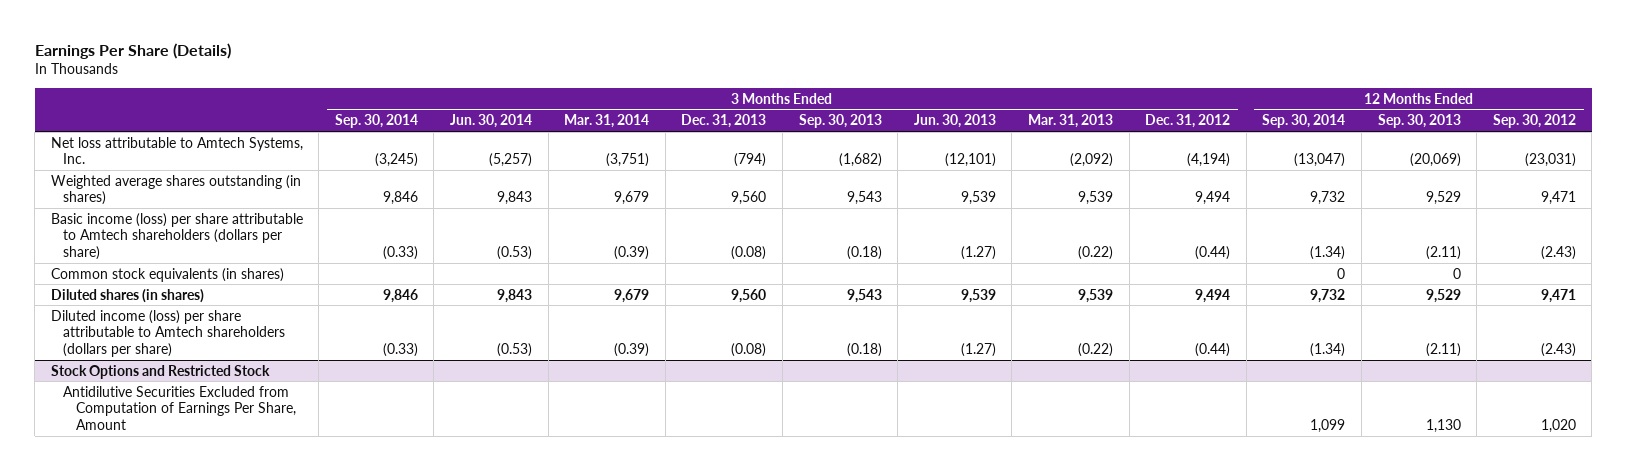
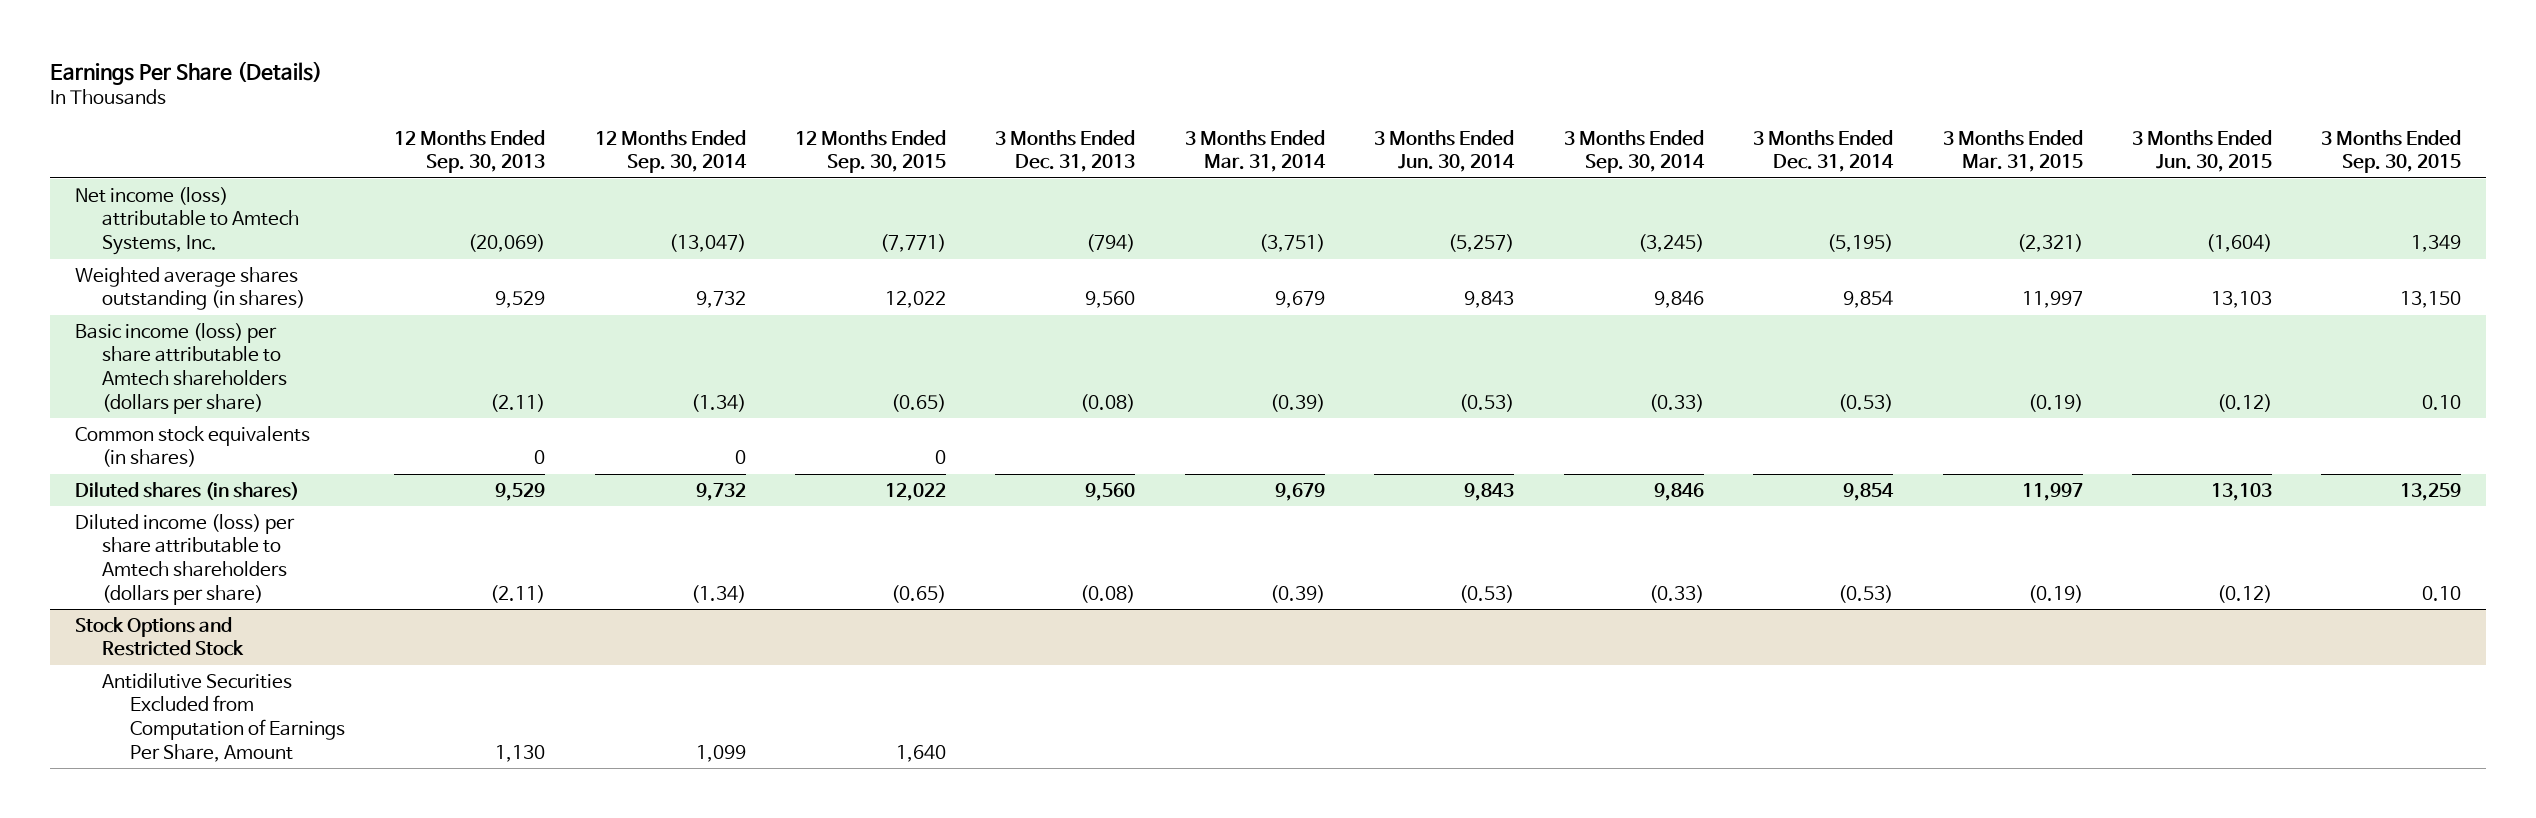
[798,114,882,129] Sep. 30, 2013 -> none
[913,114,996,129] Jun. 30, 2013 -> none
[1027,114,1113,129] Mar. 31, 2013 -> none
[1145,114,1231,129] Dec. 31, 2012 -> none
[1492,114,1576,129] Sep. 30, 2012 -> none
none -> [795,129,947,174] 12 Months Ended Sep. 30, 2015
none -> [1753,129,1895,173] 3 Months Ended Dec. 31, 2014
none -> [1942,129,2083,173] 3 Months Ended Mar. 31, 2015
none -> [2131,129,2272,173] 3 Months Ended Jun. 30, 2015
none -> [2321,129,2462,174] 3 Months Ended Sep. 30, 2015
[50,136,303,165] Net loss attributable to Amtech Systems, Inc. -> [74,186,300,256] Net income (loss) attributable to Amtech Systems, Inc.

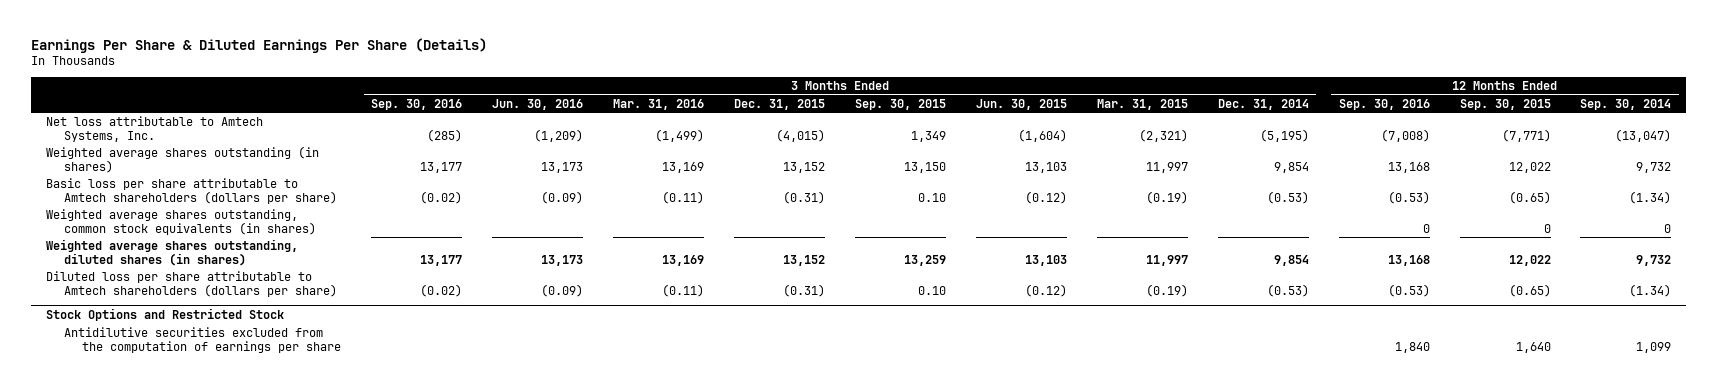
[50,60,323,85] Earnings Per Share (Details) -> [31,37,488,53] Earnings Per Share & Diluted Earnings Per Share (Details)
[394,129,546,174] 12 Months Ended Sep. 30, 2013 -> none
[995,129,1136,173] 3 Months Ended Dec. 31, 2013 -> none
[1184,129,1326,173] 3 Months Ended Mar. 31, 2014 -> none
[1374,129,1516,173] 3 Months Ended Jun. 30, 2014 -> none
[1563,129,1705,174] 3 Months Ended Sep. 30, 2014 -> none
none -> [371,98,463,110] Sep. 30, 2016
none -> [492,98,584,110] Jun. 30, 2016
none -> [613,98,705,110] Mar. 31, 2016
none -> [734,98,826,110] Dec. 31, 2015
none -> [1338,98,1430,110] Sep. 30, 2016
[74,186,300,256] Net income (loss) attributable to Amtech Systems, Inc. -> [46,116,264,142] Net loss attributable to Amtech Systems, Inc.
[74,322,288,414] Basic income (loss) per share attributable to Amtech shareholders (dollars per share) -> [46,178,338,204] Basic loss per share attributable to Amtech shareholders (dollars per share)
[74,425,310,468] Common stock equivalents (in shares) -> [46,209,317,235] Weighted average shares outstanding, common stock equivalents (in shares)
[74,481,299,500] Diluted shares (in shares) -> [46,239,299,266] Weighted average shares outstanding, diluted shares (in shares)
[74,513,295,605] Diluted income (loss) per share attributable to Amtech shareholders (dollars per share) -> [46,271,338,297] Diluted loss per share attributable to Amtech shareholders (dollars per share)
[102,672,345,762] Antidilutive Securities Excluded from Computation of Earnings Per Share, Amount -> [64,327,342,353] Antidilutive securities excluded from the computation of earnings per share

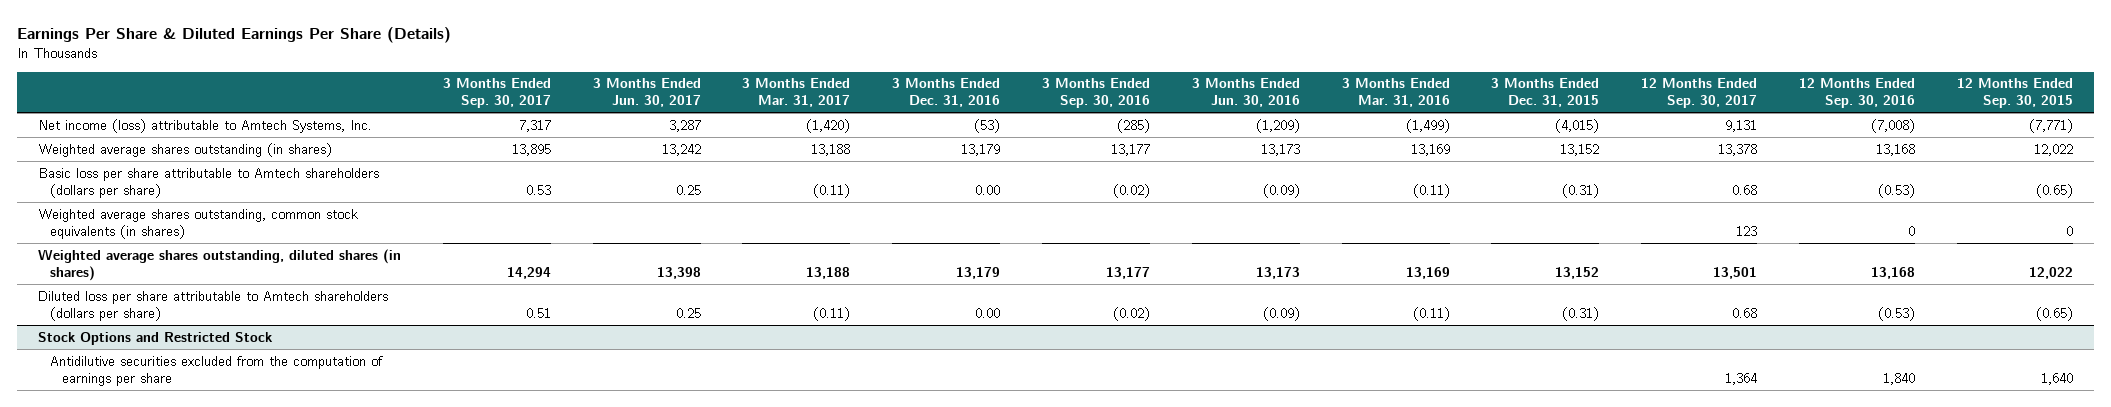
[854,98,946,110] Sep. 30, 2015 -> none
[975,98,1067,110] Jun. 30, 2015 -> none
[1096,98,1188,110] Mar. 31, 2015 -> none
[1217,98,1309,110] Dec. 31, 2014 -> none
[1580,98,1672,110] Sep. 30, 2014 -> none
none -> [442,78,551,109] 3 Months Ended Sep. 30, 2017
none -> [592,78,701,108] 3 Months Ended Jun. 30, 2017
none -> [742,78,851,108] 3 Months Ended Mar. 31, 2017
none -> [892,78,1001,108] 3 Months Ended Dec. 31, 2016
none -> [1641,78,1758,109] 12 Months Ended Sep. 30, 2017
[46,116,264,142] Net loss attributable to Amtech Systems, Inc. -> [38,118,373,133] Net income (loss) attributable to Amtech Systems, Inc.

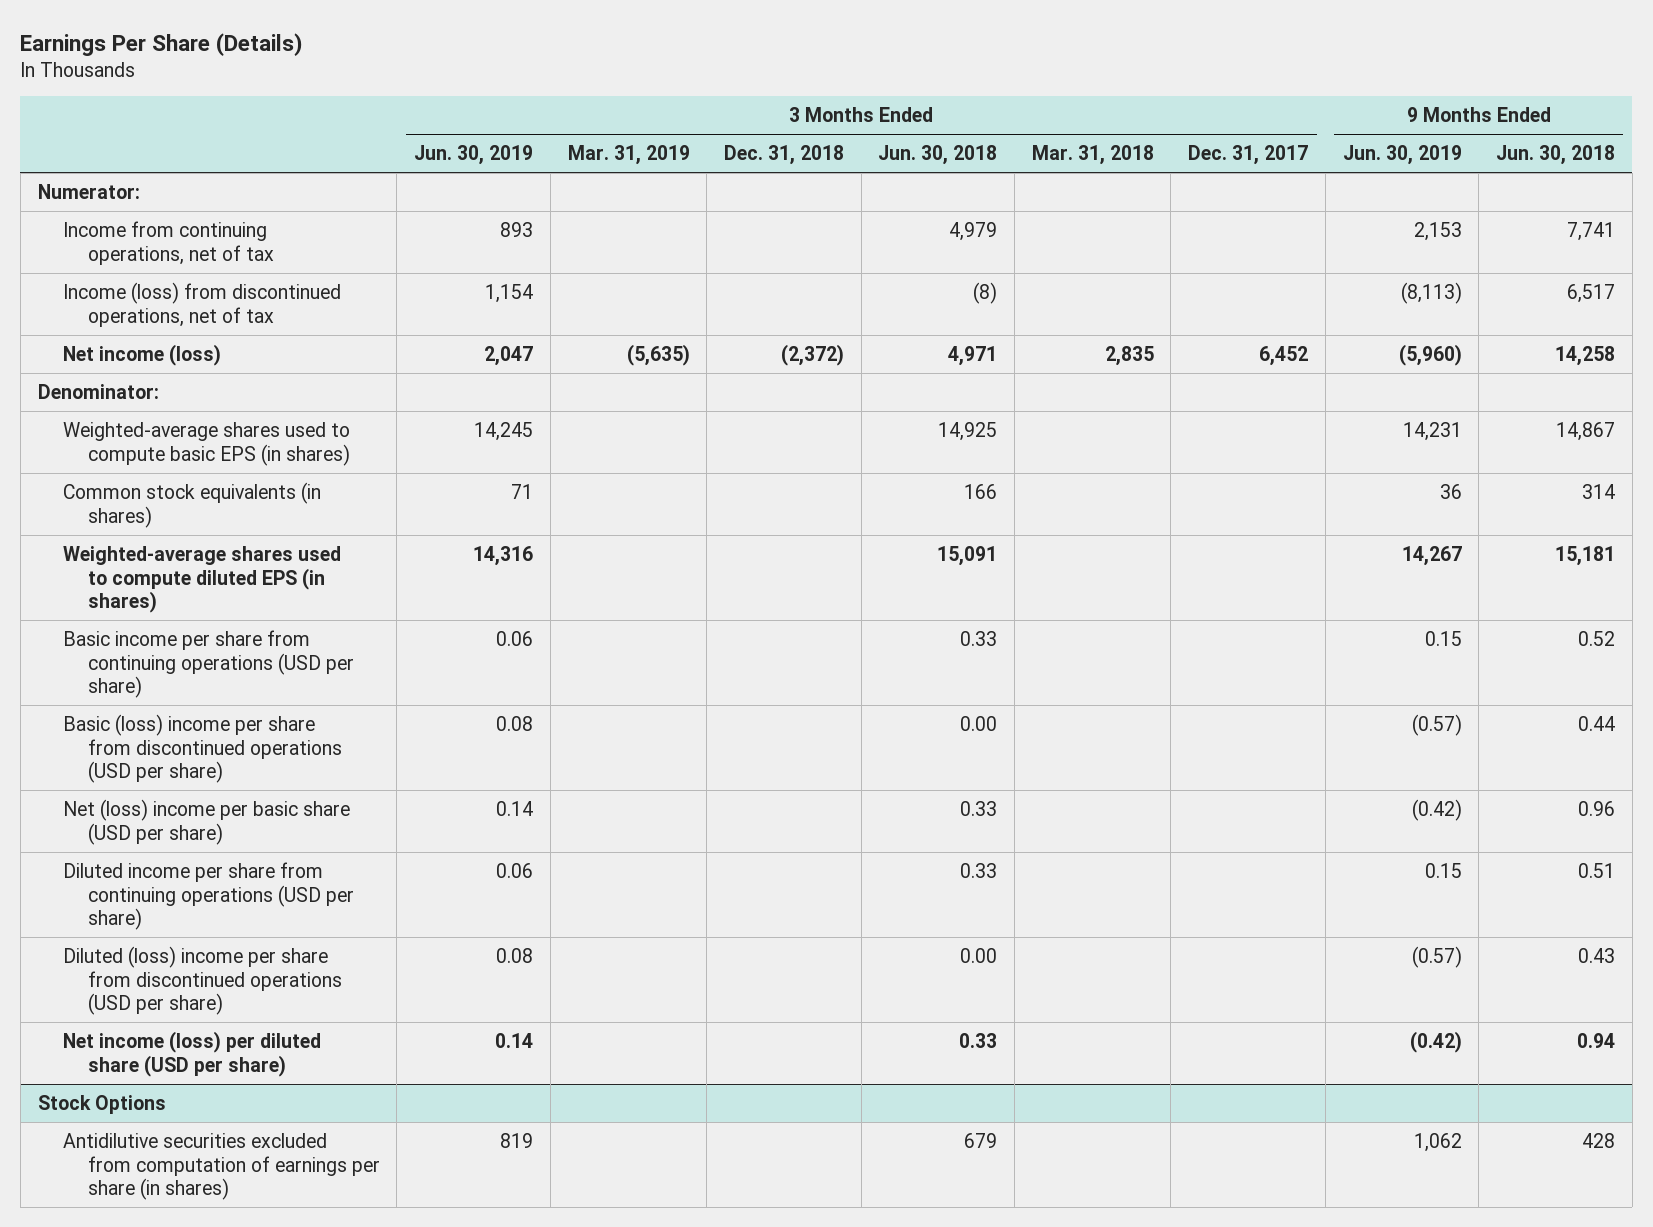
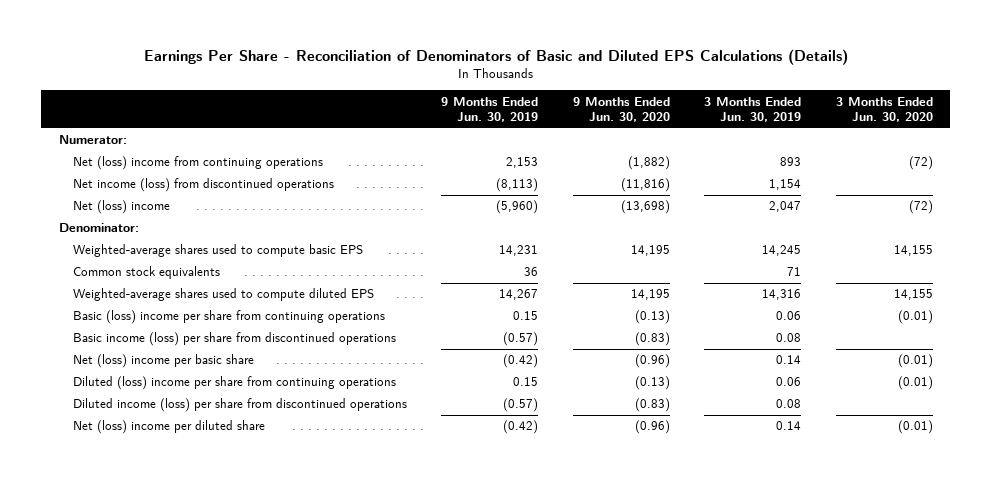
[20,32,303,56] Earnings Per Share (Details) -> [143,48,848,65] Earnings Per Share - Reconciliation of Denominators of Basic and Diluted EPS Calculations (Details)
[567,145,690,166] Mar. 31, 2019 -> none
[723,145,844,166] Dec. 31, 2018 -> none
[878,145,998,166] Jun. 30, 2018 -> none
[1031,145,1154,166] Mar. 31, 2018 -> none
[1188,145,1309,166] Dec. 31, 2017 -> none
[1495,145,1615,166] Jun. 30, 2018 -> none
none -> [572,96,670,123] 9 Months Ended Jun. 30, 2020
none -> [835,96,933,123] 3 Months Ended Jun. 30, 2020
[62,220,274,265] Income from continuing operations, net of tax -> [72,156,323,171] Net (loss) income from continuing operations
[62,281,341,327] Income (loss) from discontinued operations, net of tax -> [72,178,334,193] Net income (loss) from discontinued operations
[62,343,221,366] Net income (loss) -> [72,200,170,215] Net (loss) income
[37,1094,166,1114] Stock Options -> none
[62,1132,380,1201] Antidilutive securities excluded from computation of earnings per share (in shares) -> none
[62,421,350,466] Weighted-average shares used to compute basic EPS (in shares) -> [72,244,363,258] Weighted-average shares used to compute basic EPS
[62,481,321,528] Common stock equivalents (in shares) -> [72,266,220,280] Common stock equivalents
[62,545,341,614] Weighted-average shares used to compute diluted EPS (in shares) -> [72,288,374,302] Weighted-average shares used to compute diluted EPS
[62,629,354,699] Basic income per share from continuing operations (USD per share) -> [72,310,385,325] Basic (loss) income per share from continuing operations
[62,713,342,784] Basic (loss) income per share from discontinued operations (USD per share) -> [72,332,396,347] Basic income (loss) per share from discontinued operations
[62,798,350,845] Net (loss) income per basic share (USD per share) -> [72,354,254,369] Net (loss) income per basic share
[62,861,354,931] Diluted income per share from continuing operations (USD per share) -> [72,376,396,391] Diluted (loss) income per share from continuing operations
[62,945,342,1016] Diluted (loss) income per share from discontinued operations (USD per share) -> [72,398,407,413] Diluted income (loss) per share from discontinued operations
[62,1030,321,1077] Net income (loss) per diluted share (USD per share) -> [72,420,265,435] Net (loss) income per diluted share

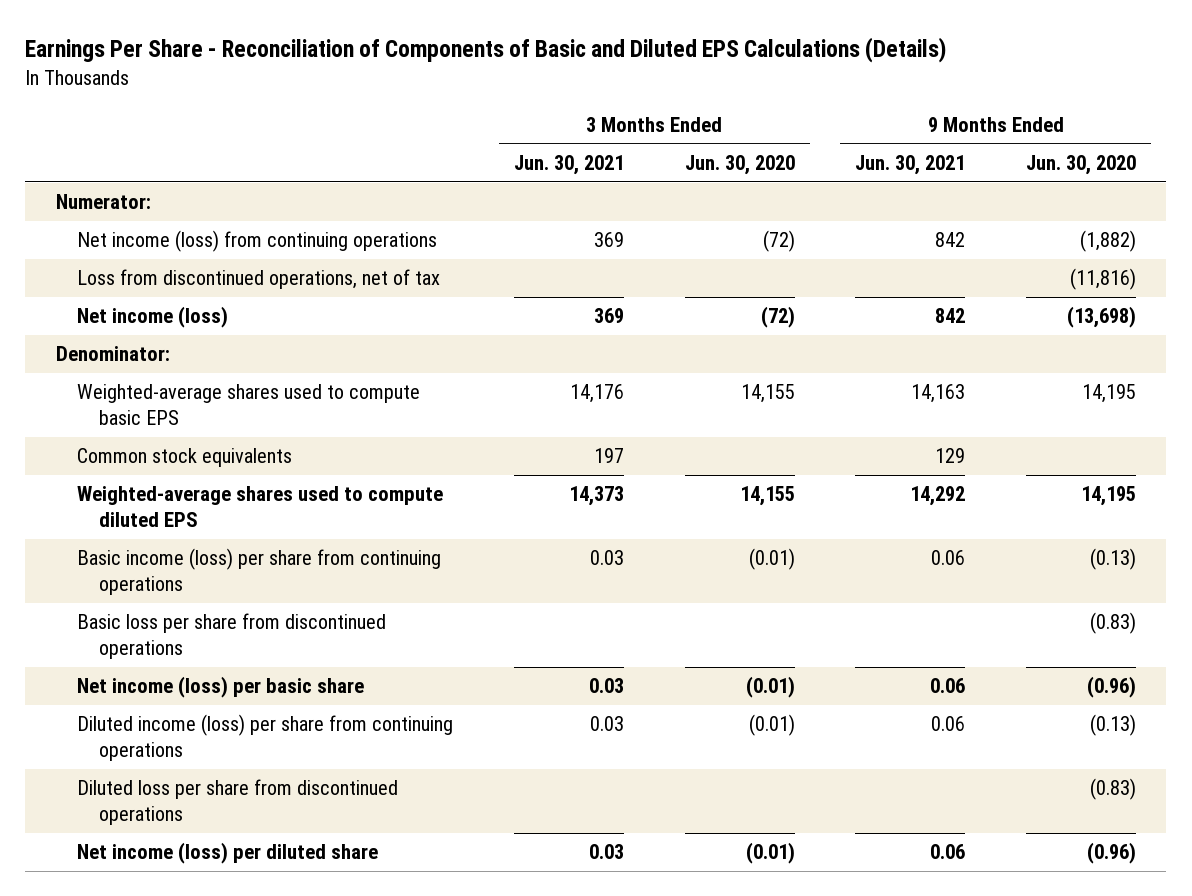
[143,48,848,65] Earnings Per Share - Reconciliation of Denominators of Basic and Diluted EPS Calculations (Details) -> [25,37,947,64] Earnings Per Share - Reconciliation of Components of Basic and Diluted EPS Calculations (Details)
[441,96,539,123] 9 Months Ended Jun. 30, 2019 -> none
[704,96,802,123] 3 Months Ended Jun. 30, 2019 -> none
none -> [514,155,625,176] Jun. 30, 2021
none -> [855,155,966,176] Jun. 30, 2021
[72,156,323,171] Net (loss) income from continuing operations -> [77,230,438,253] Net income (loss) from continuing operations
[72,178,334,193] Net income (loss) from discontinued operations -> [77,269,441,290] Loss from discontinued operations, net of tax
[72,200,170,215] Net (loss) income -> [77,306,229,329] Net income (loss)
[72,310,385,325] Basic (loss) income per share from continuing operations -> [77,548,442,596] Basic income (loss) per share from continuing operations
[72,332,396,347] Basic income (loss) per share from discontinued operations -> [77,613,387,660] Basic loss per share from discontinued operations
[72,354,254,369] Net (loss) income per basic share -> [77,676,365,699] Net income (loss) per basic share
[72,376,396,391] Diluted (loss) income per share from continuing operations -> [77,714,454,762] Diluted income (loss) per share from continuing operations
[72,398,407,413] Diluted income (loss) per share from discontinued operations -> [77,779,399,826] Diluted loss per share from discontinued operations
[72,420,265,435] Net (loss) income per diluted share -> [77,842,379,865] Net income (loss) per diluted share

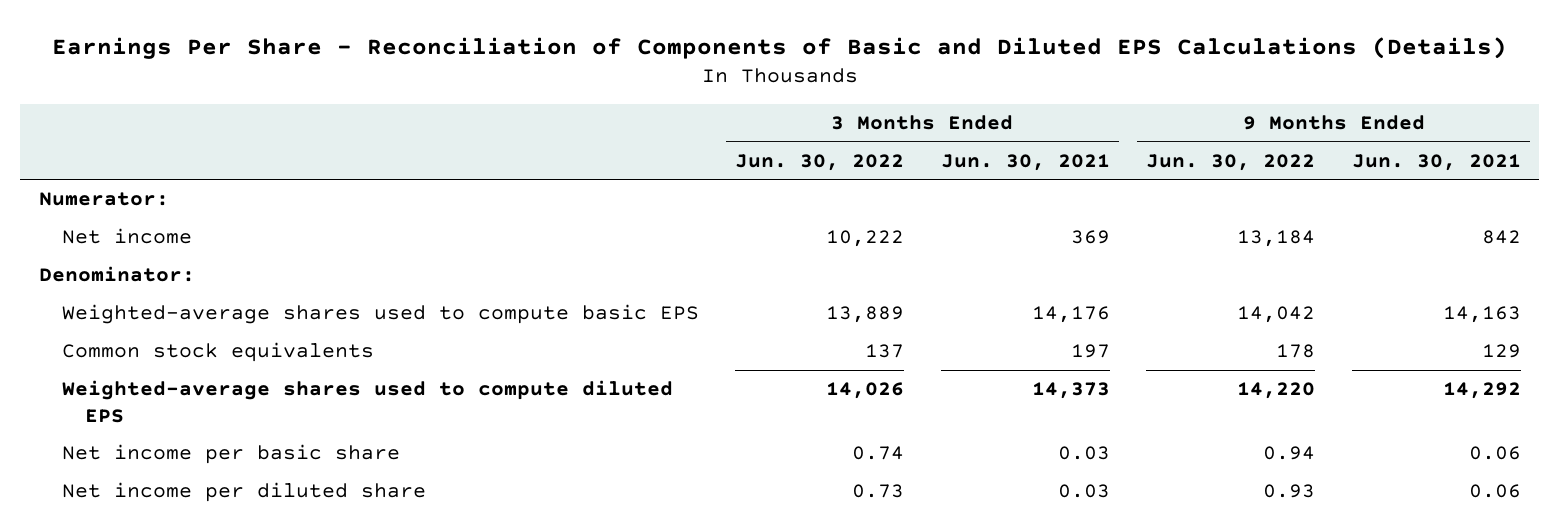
[684,155,795,176] Jun. 30, 2020 -> none
[1026,155,1137,176] Jun. 30, 2020 -> none
none -> [735,153,905,171] Jun. 30, 2022
none -> [1146,153,1316,171] Jun. 30, 2022
[77,230,438,253] Net income (loss) from continuing operations -> none
[77,269,441,290] Loss from discontinued operations, net of tax -> none
[77,306,229,329] Net income (loss) -> [61,228,192,245] Net income
[77,548,442,596] Basic income (loss) per share from continuing operations -> none
[77,613,387,660] Basic loss per share from discontinued operations -> none
[77,714,454,762] Diluted income (loss) per share from continuing operations -> none
[77,779,399,826] Diluted loss per share from discontinued operations -> none
[77,676,365,699] Net income (loss) per basic share -> [61,444,400,465] Net income per basic share
[77,842,379,865] Net income (loss) per diluted share -> [61,482,426,503] Net income per diluted share

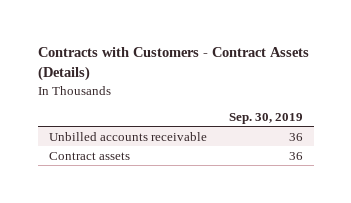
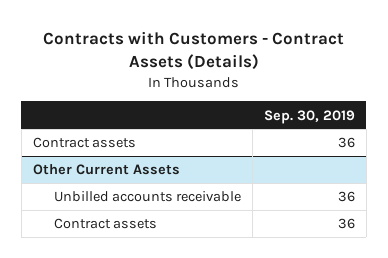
none -> [32,137,136,149] Contract assets
none -> [32,164,180,176] Other Current Assets

